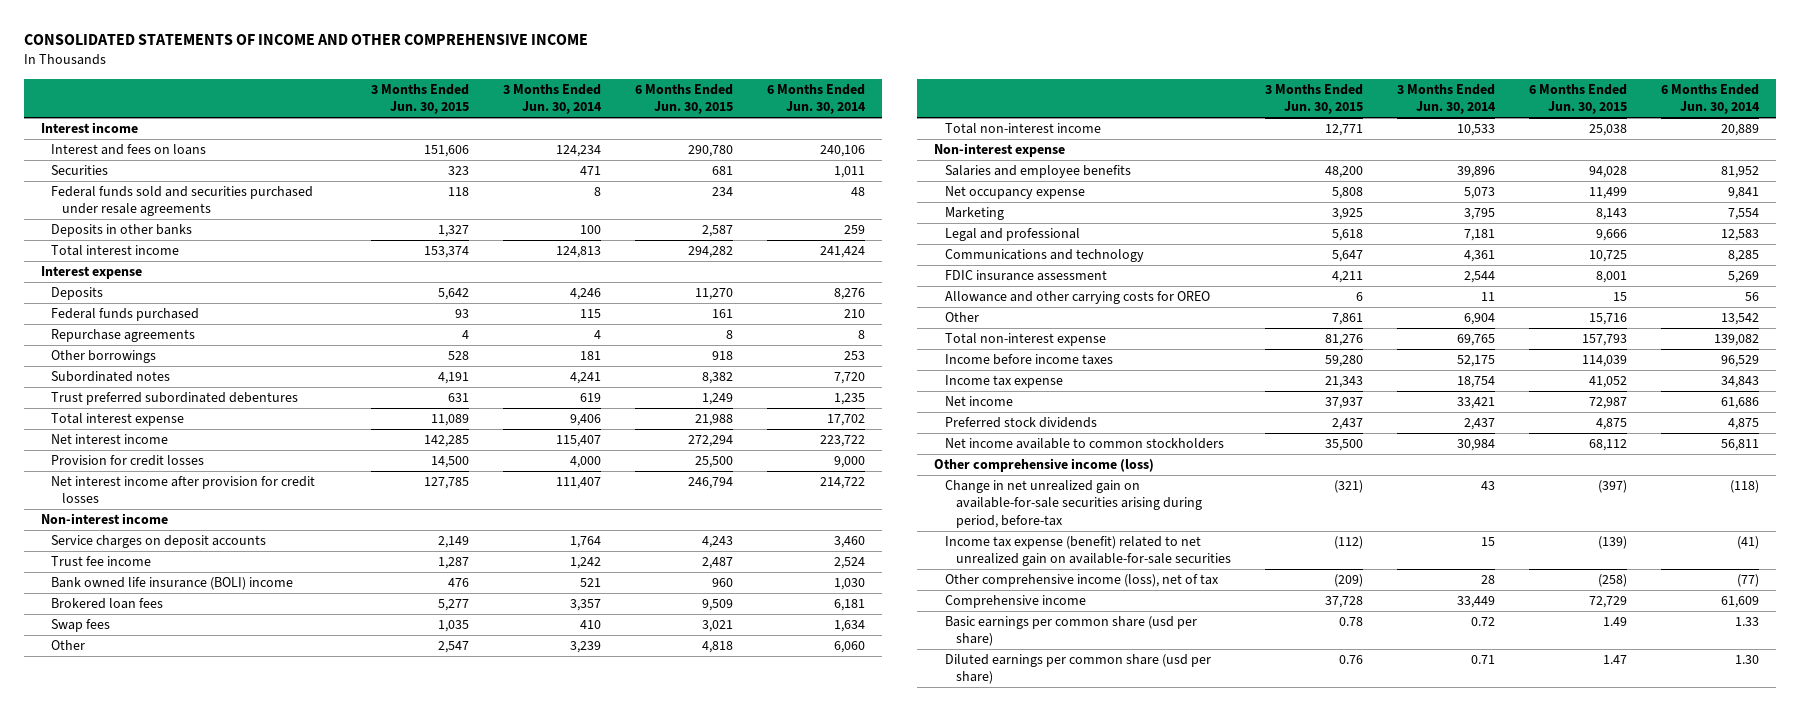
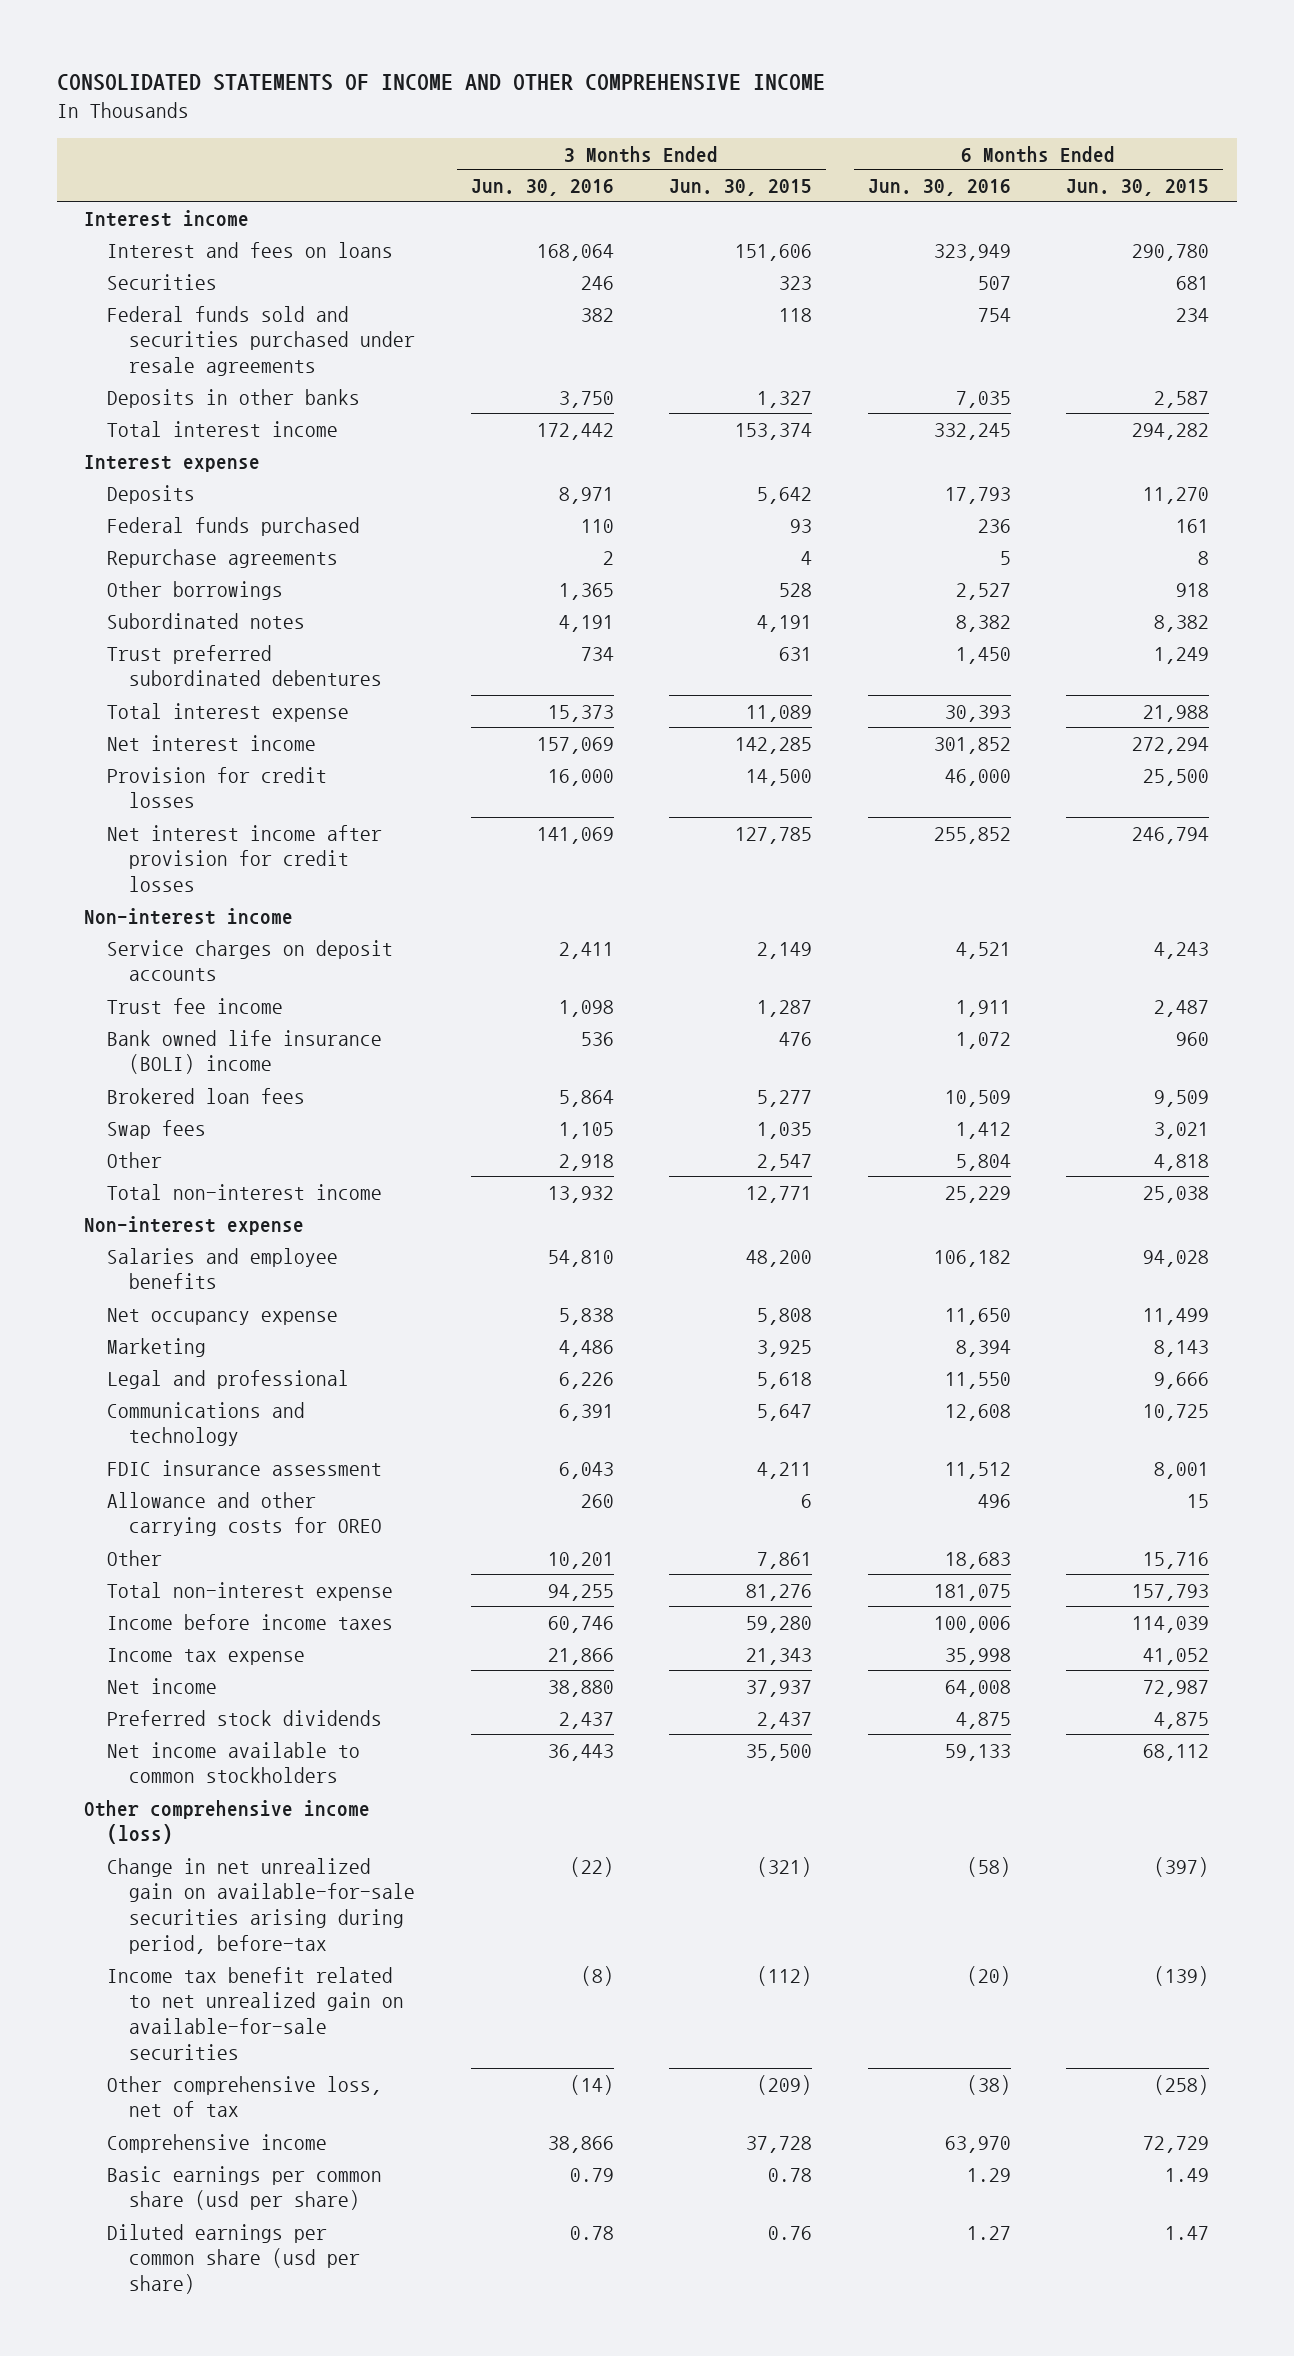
[503,83,603,114] 3 Months Ended Jun. 30, 2014 -> none
[767,83,867,114] 6 Months Ended Jun. 30, 2014 -> none
none -> [470,179,614,197] Jun. 30, 2016
none -> [867,179,1011,197] Jun. 30, 2016
[945,536,1231,567] Income tax expense (benefit) related to net unrealized gain on available-for-sale securities -> [106,1966,405,2061] Income tax benefit related to net unrealized gain on available-for-sale securities
[945,574,1220,588] Other comprehensive income (loss), net of tax -> [106,2075,382,2118] Other comprehensive loss, net of tax

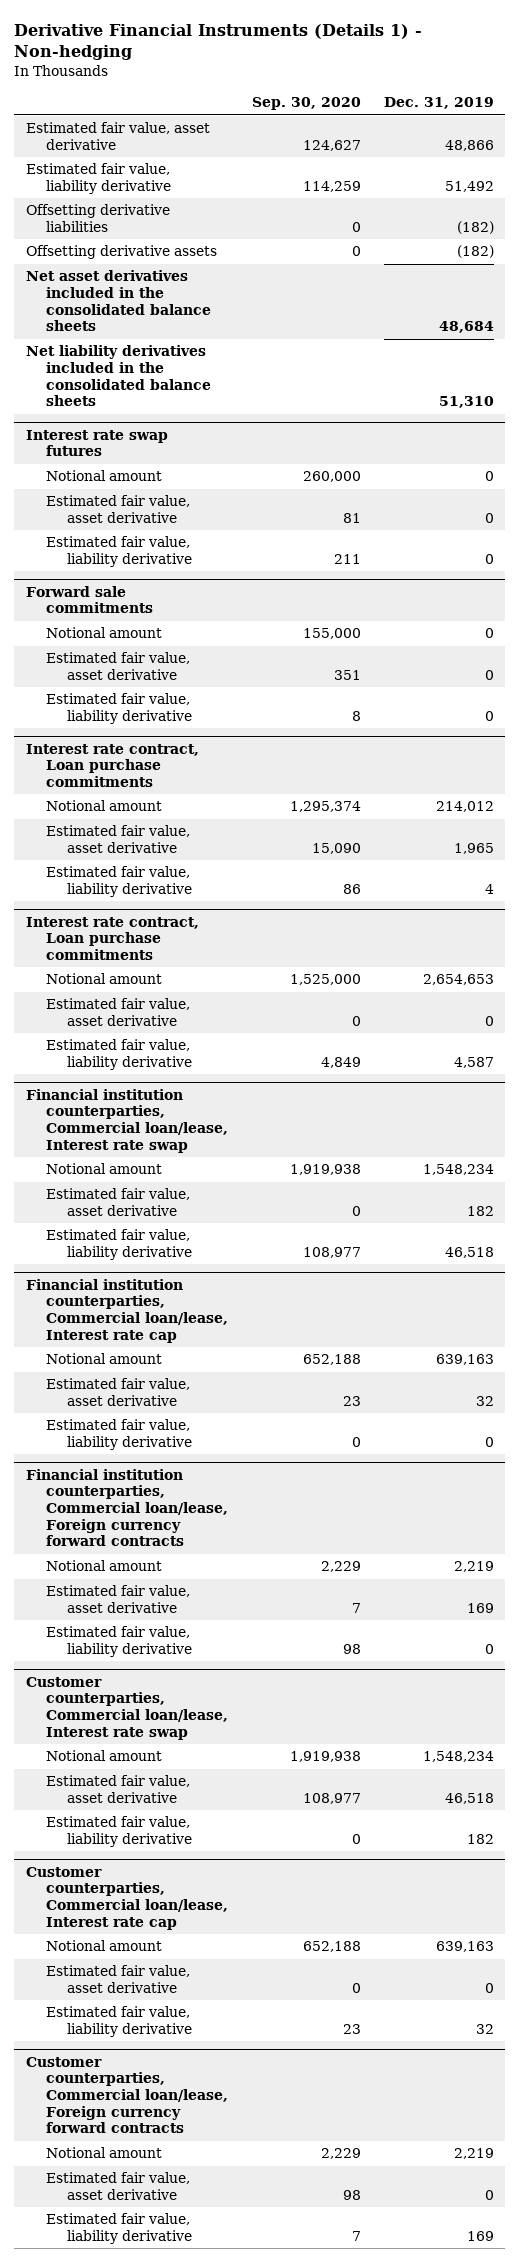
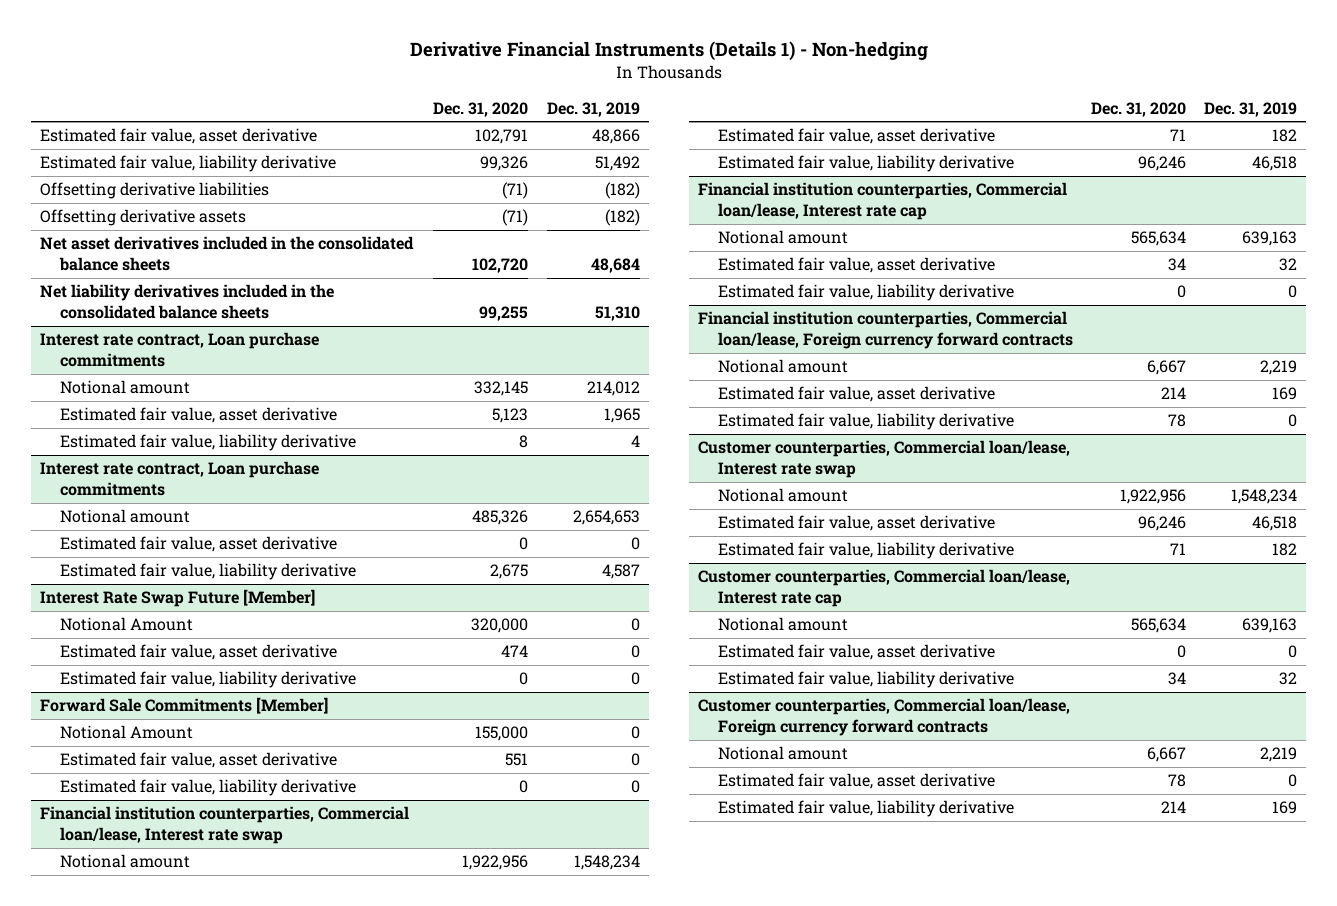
[251,97,361,111] Sep. 30, 2020 -> none
none -> [433,101,529,117] Dec. 31, 2020
[25,429,168,457] Interest rate swap futures -> none
[46,470,163,482] Notional amount -> none
[46,495,191,524] Estimated fair value, asset derivative -> none
[46,536,192,568] Estimated fair value, liability derivative -> none
[25,585,154,614] Forward sale commitments -> none
[46,627,163,639] Notional amount -> none
[46,652,191,681] Estimated fair value, asset derivative -> none
[46,693,192,725] Estimated fair value, liability derivative -> none
none -> [40,589,316,608] Interest Rate Swap Future [Member]
none -> [60,617,194,632] Notional Amount
none -> [60,644,338,661] Estimated fair value, asset derivative
none -> [60,671,357,689] Estimated fair value, liability derivative
none -> [40,697,329,715] Forward Sale Commitments [Member]
none -> [60,725,194,740] Notional Amount
none -> [60,752,338,769] Estimated fair value, asset derivative
none -> [60,779,357,797] Estimated fair value, liability derivative

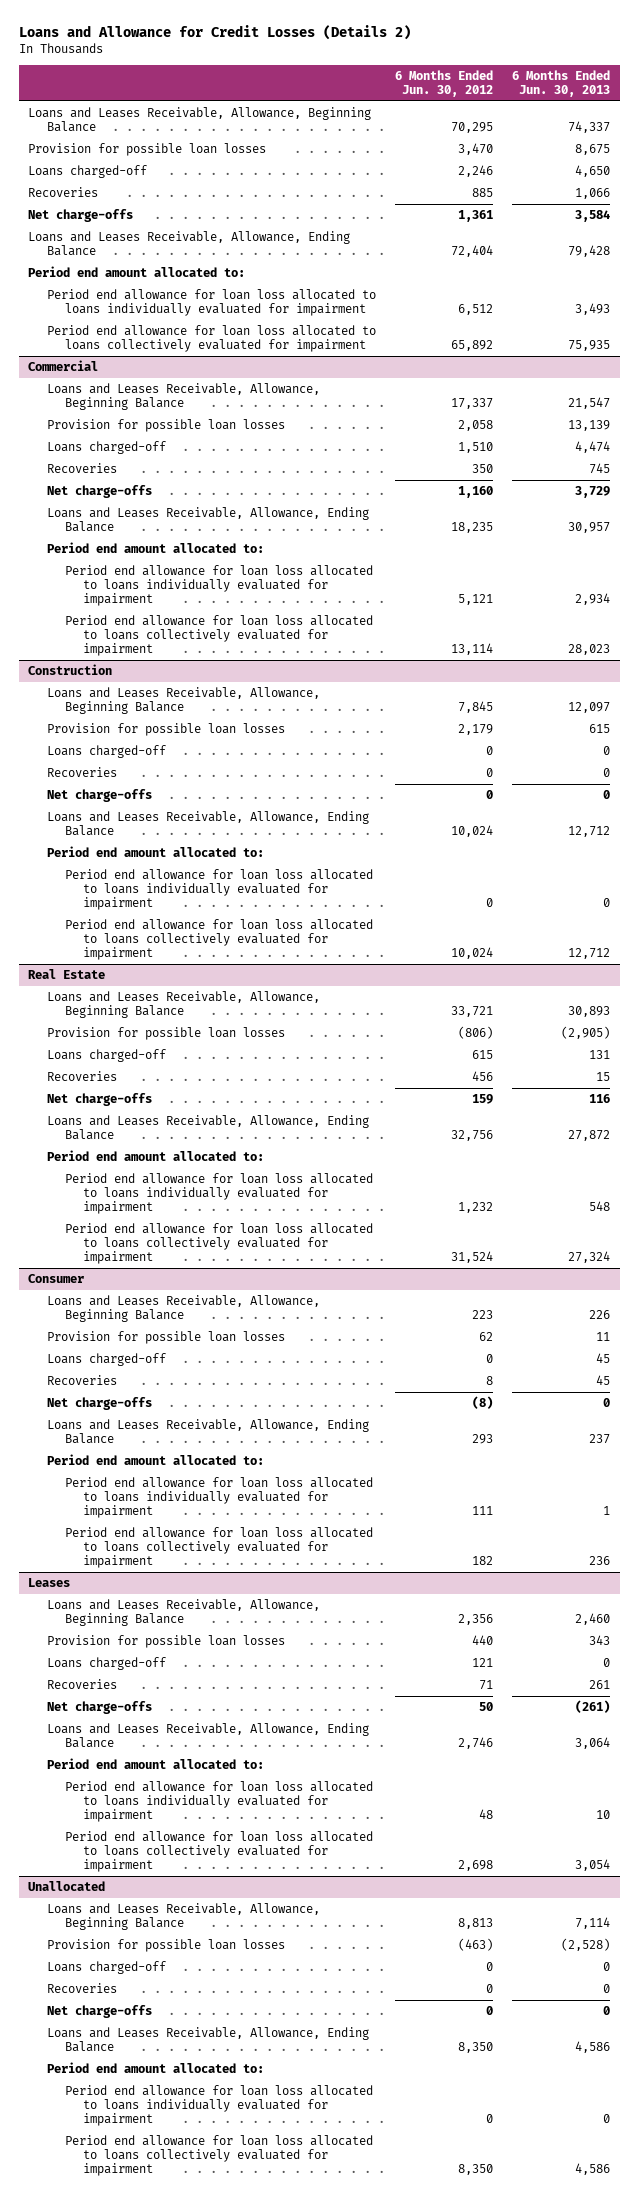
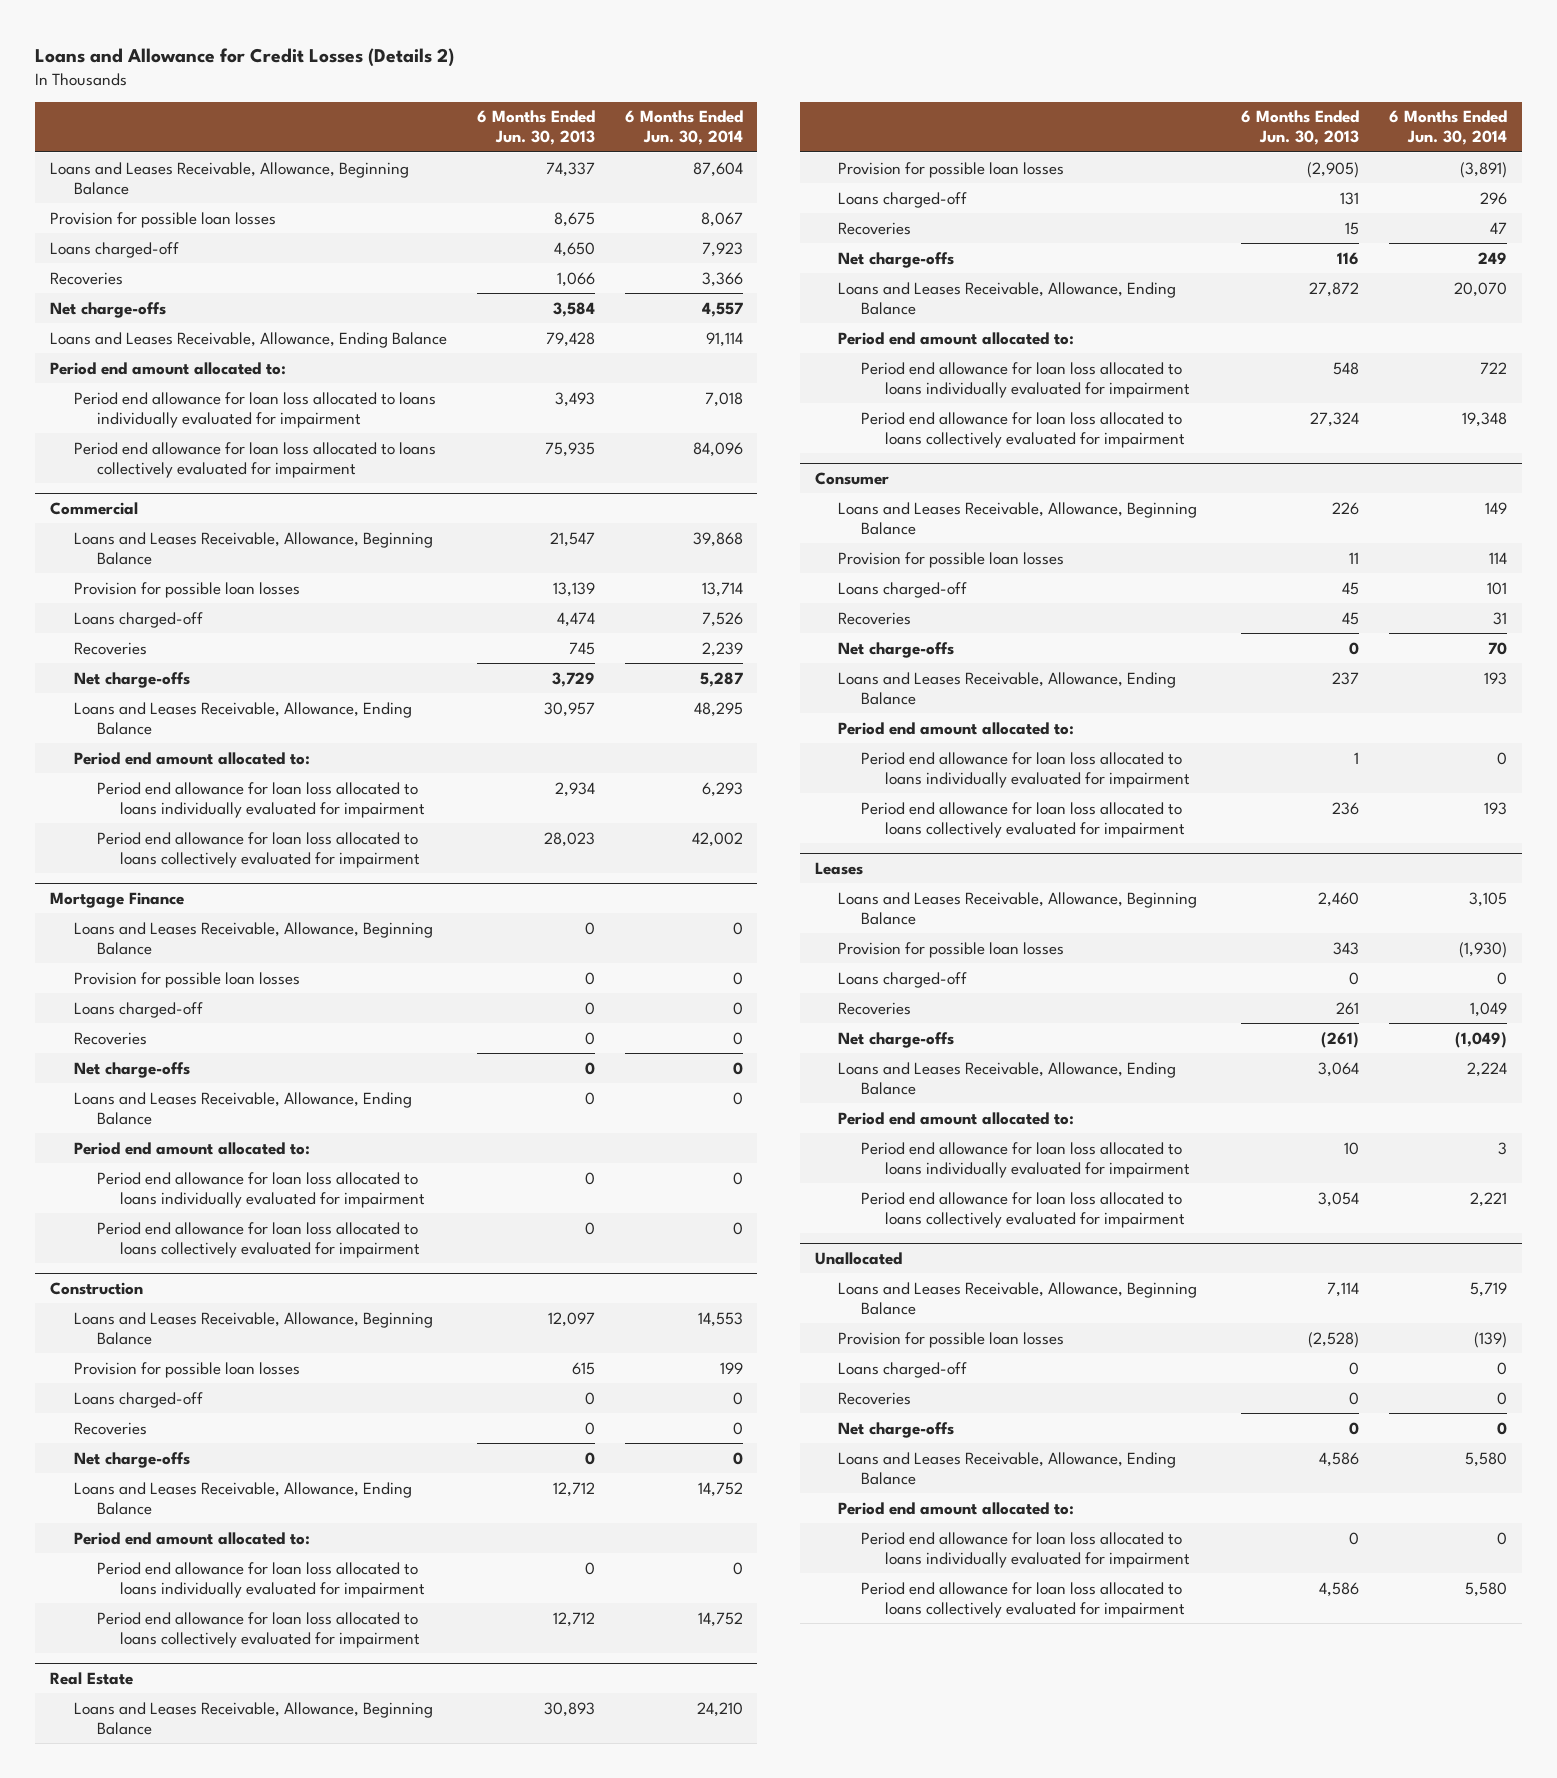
[394,70,493,97] 6 Months Ended Jun. 30, 2012 -> none
none -> [624,110,743,146] 6 Months Ended Jun. 30, 2014
none -> [50,891,185,908] Mortgage Finance
none -> [73,921,433,955] Loans and Leases Receivable, Allowance, Beginning Balance
none -> [73,971,300,988] Provision for possible loan losses
none -> [73,1001,203,1018] Loans charged-off
none -> [73,1031,147,1045] Recoveries
none -> [73,1061,190,1078] Net charge-offs
none -> [73,1091,412,1125] Loans and Leases Receivable, Allowance, Ending Balance
none -> [73,1141,310,1155] Period end amount allocated to:
none -> [96,1171,426,1208] Period end allowance for loan loss allocated to loans individually evaluated for impairment
none -> [96,1221,421,1258] Period end allowance for loan loss allocated to loans collectively evaluated for impairment

